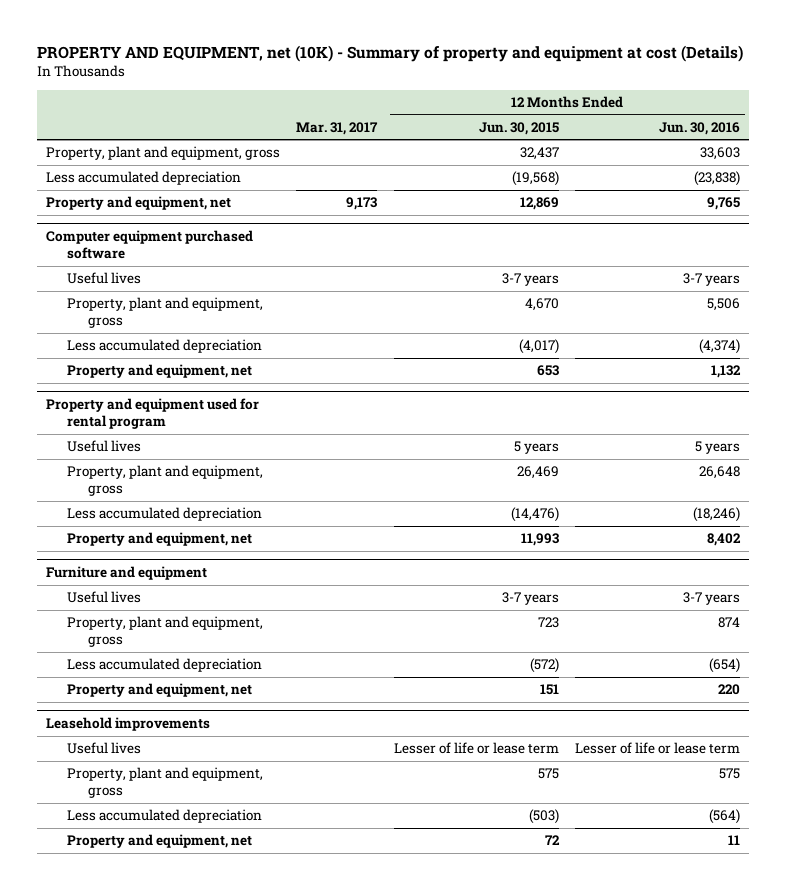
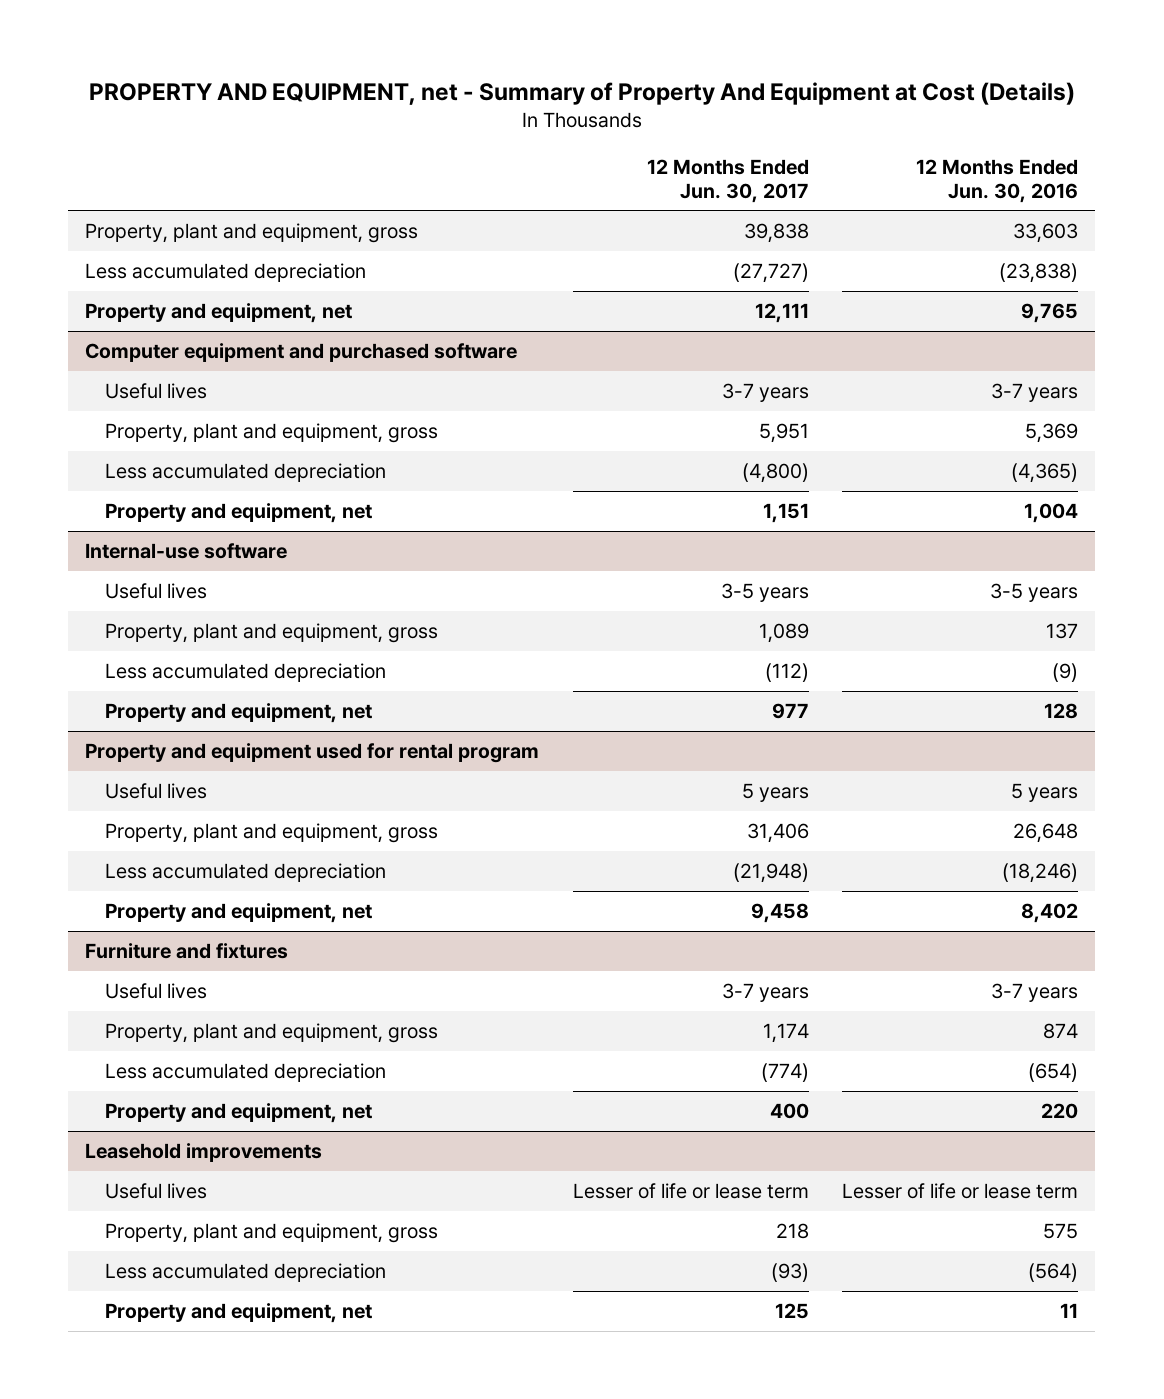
[37,45,744,63] PROPERTY AND EQUIPMENT, net (10K) - Summary of property and equipment at cost (Details) -> [88,81,1075,105] PROPERTY AND EQUIPMENT, net - Summary of Property And Equipment at Cost (Details)
[296,121,379,135] Mar. 31, 2017 -> none
[478,121,559,135] Jun. 30, 2015 -> none
none -> [646,159,809,203] 12 Months Ended Jun. 30, 2017
[45,229,253,260] Computer equipment purchased software -> [85,343,518,363] Computer equipment and purchased software
[707,298,741,312] 5,506 -> [1025,423,1079,444] 5,369
[699,339,741,355] (4,374) -> [1011,463,1079,484] (4,365)
[711,365,742,379] 1,132 -> [1024,503,1079,524] 1,004
none -> [85,543,288,560] Internal-use software
none -> [104,583,207,600] Useful lives
none -> [104,623,438,644] Property, plant and equipment, gross
none -> [104,663,386,683] Less accumulated depreciation
none -> [104,703,372,724] Property and equipment, net
[45,565,207,580] Furniture and equipment -> [85,943,289,960] Furniture and fixtures

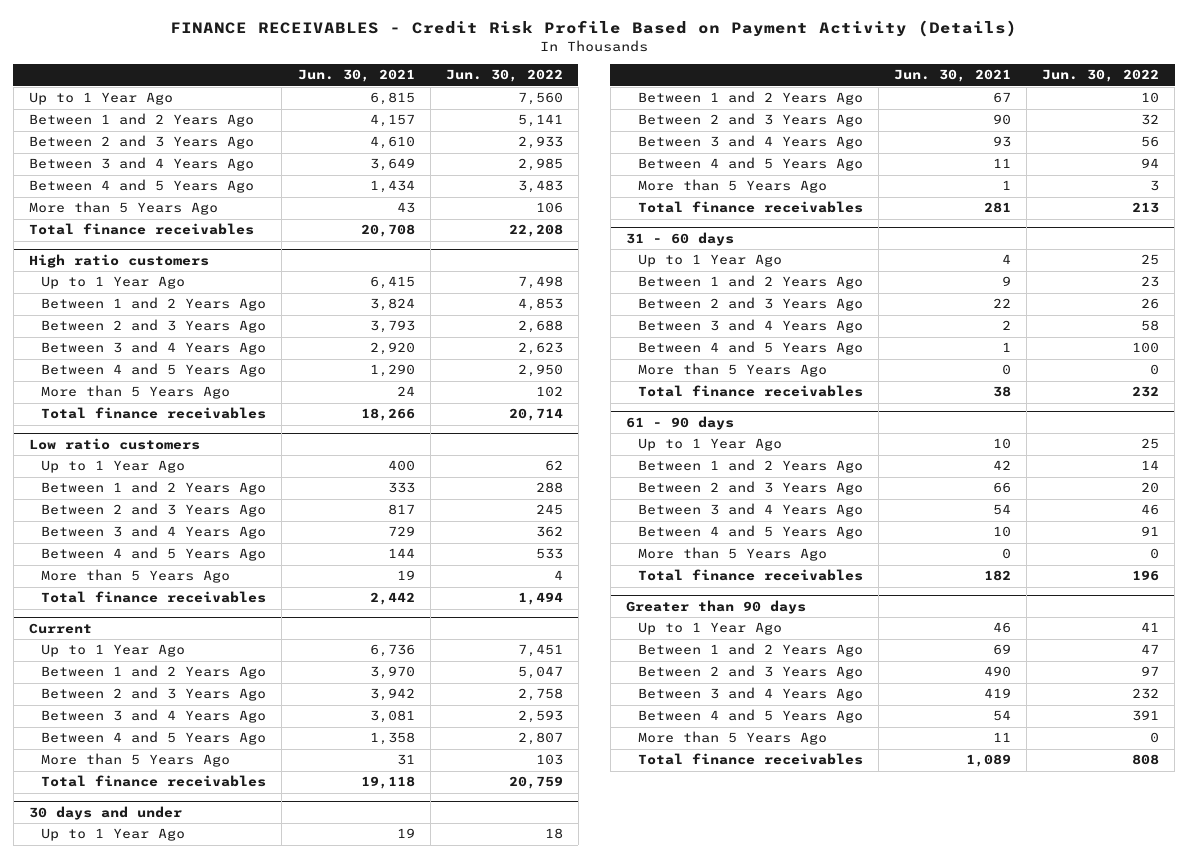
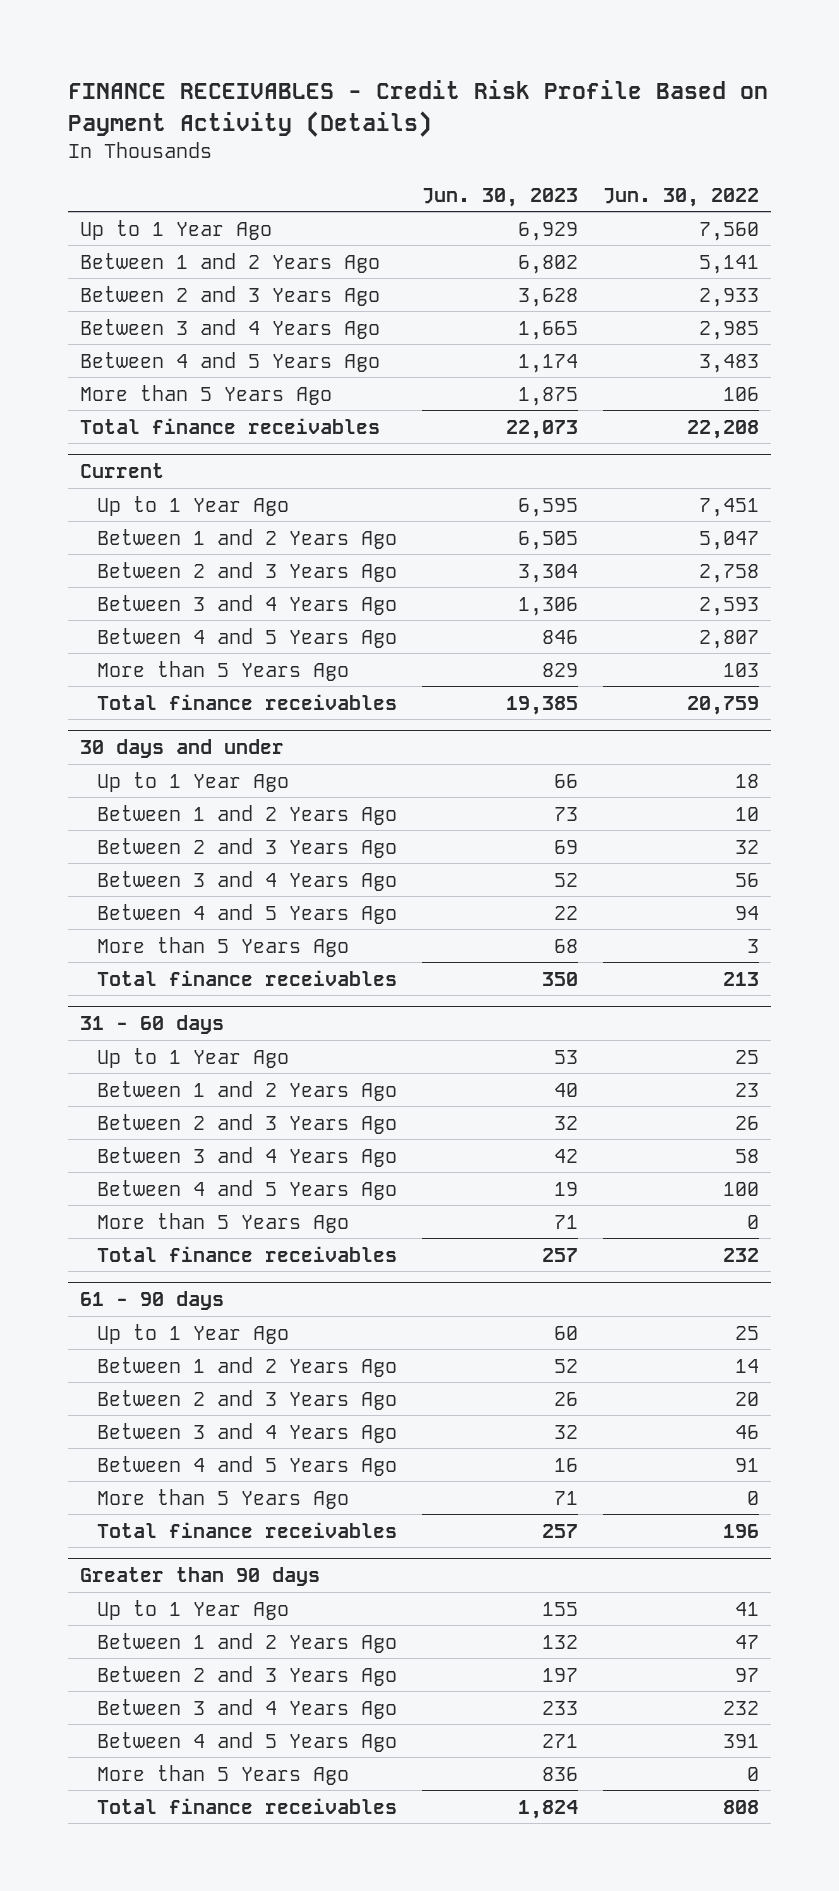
[297,69,415,83] Jun. 30, 2021 -> none
none -> [421,187,578,207] Jun. 30, 2023
[28,253,209,268] High ratio customers -> none
[41,276,186,290] Up to 1 Year Ago -> none
[41,297,267,312] Between 1 and 2 Years Ago -> none
[41,319,267,334] Between 2 and 3 Years Ago -> none
[41,341,267,356] Between 3 and 4 Years Ago -> none
[41,363,267,378] Between 4 and 5 Years Ago -> none
[41,385,231,400] More than 5 Years Ago -> none
[41,407,267,420] Total finance receivables -> none
[28,437,200,450] Low ratio customers -> none
[41,460,186,474] Up to 1 Year Ago -> none
[41,481,267,496] Between 1 and 2 Years Ago -> none
[41,503,267,518] Between 2 and 3 Years Ago -> none
[41,525,267,540] Between 3 and 4 Years Ago -> none
[41,547,267,562] Between 4 and 5 Years Ago -> none
[41,569,231,584] More than 5 Years Ago -> none
[41,591,267,604] Total finance receivables -> none

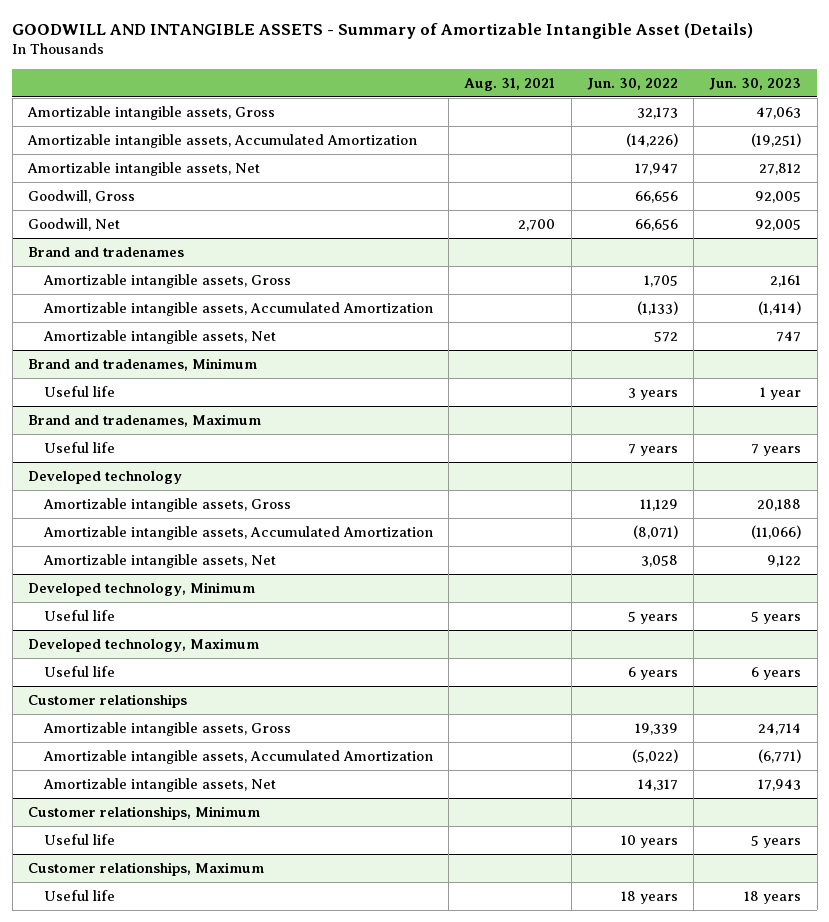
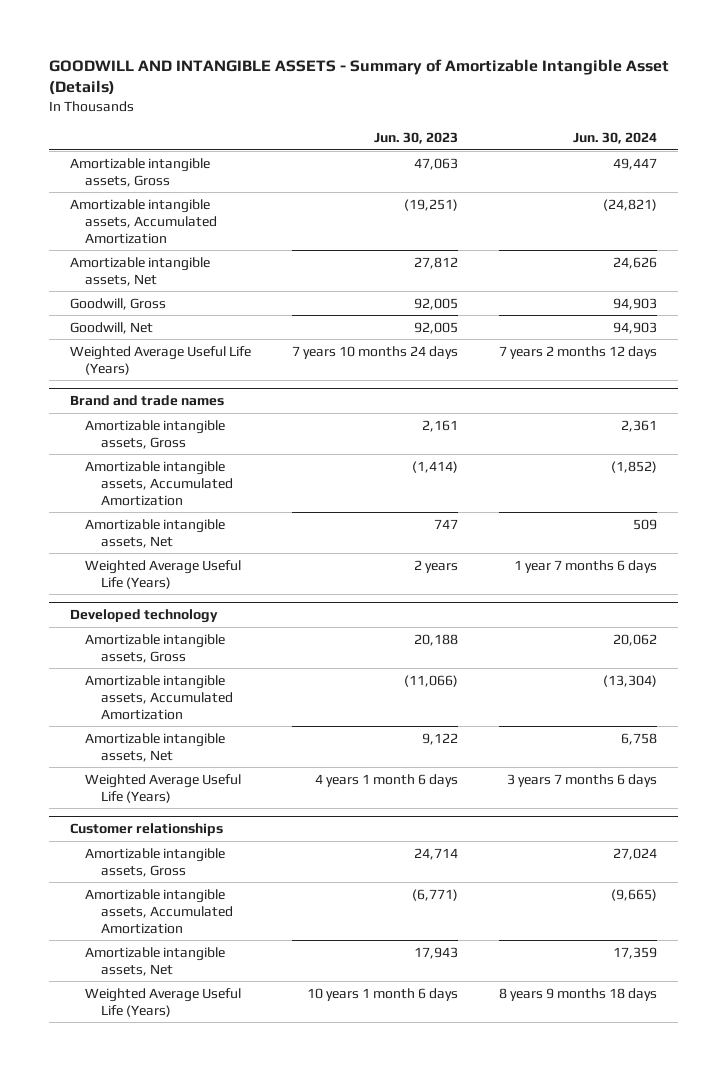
[464,77,556,91] Aug. 31, 2021 -> none
[586,77,678,90] Jun. 30, 2022 -> none
none -> [573,132,658,145] Jun. 30, 2024
none -> [69,345,251,375] Weighted Average Useful Life (Years)
[28,246,185,257] Brand and tradenames -> [69,395,224,407] Brand and trade names
[28,357,258,371] Brand and tradenames, Minimum -> none
[28,413,262,427] Brand and tradenames, Maximum -> none
[44,441,116,453] Useful life -> none
[44,385,116,397] Useful life -> [85,559,242,589] Weighted Average Useful Life (Years)
[760,386,802,400] 1 year -> [413,559,458,573] 2 years
[28,581,256,596] Developed technology, Minimum -> none
[28,637,260,652] Developed technology, Maximum -> none
[44,665,116,677] Useful life -> none
[44,609,116,621] Useful life -> [85,773,242,803] Weighted Average Useful Life (Years)
[751,610,802,624] 5 years -> [314,773,458,787] 4 years 1 month 6 days
[28,805,261,820] Customer relationships, Minimum -> none
[28,861,265,876] Customer relationships, Maximum -> none
[44,889,116,901] Useful life -> none
[44,833,116,845] Useful life -> [85,987,242,1017] Weighted Average Useful Life (Years)
[751,834,802,848] 5 years -> [306,987,458,1001] 10 years 1 month 6 days

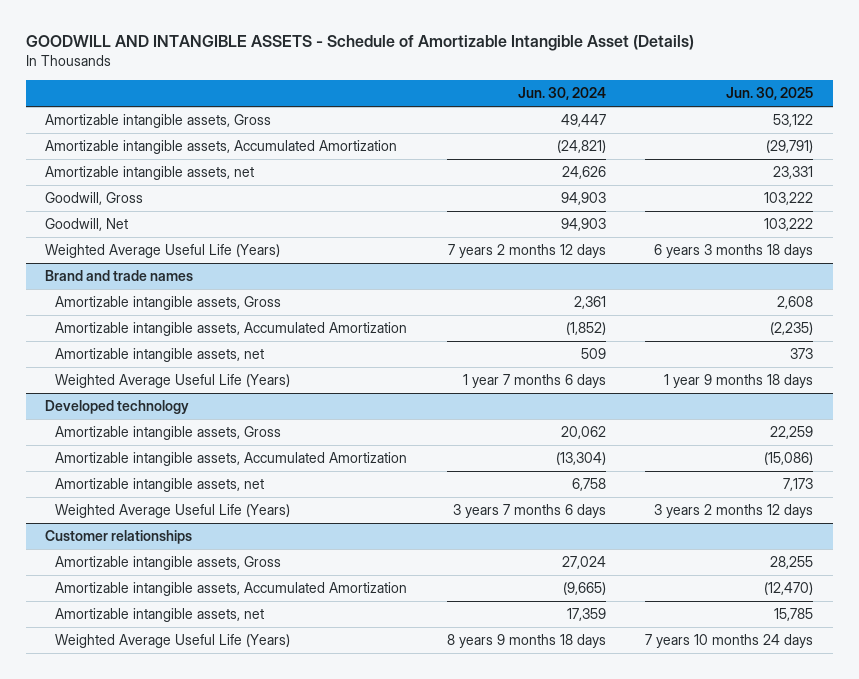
[48,58,669,96] GOODWILL AND INTANGIBLE ASSETS - Summary of Amortizable Intangible Asset (Details) -> [25,35,694,52] GOODWILL AND INTANGIBLE ASSETS - Schedule of Amortizable Intangible Asset (Details)
[373,132,458,145] Jun. 30, 2023 -> none
none -> [726,87,814,101] Jun. 30, 2025
[69,256,210,286] Amortizable intangible assets, Net -> [45,166,255,181] Amortizable intangible assets, net
[85,518,226,548] Amortizable intangible assets, Net -> [55,348,265,363] Amortizable intangible assets, net
[85,732,226,762] Amortizable intangible assets, Net -> [55,478,265,493] Amortizable intangible assets, net
[85,946,226,976] Amortizable intangible assets, Net -> [55,608,265,623] Amortizable intangible assets, net

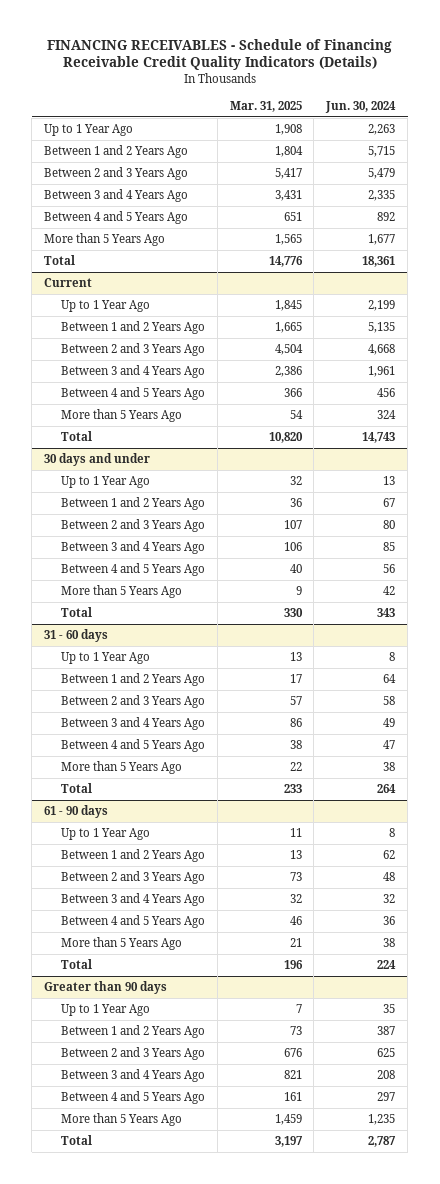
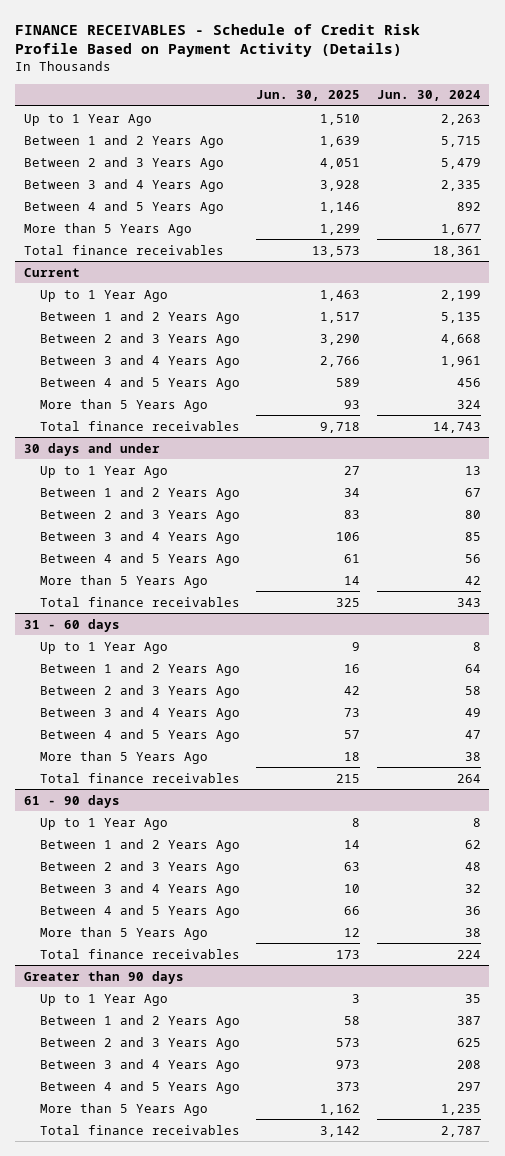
[46,38,392,71] FINANCING RECEIVABLES - Schedule of Financing Receivable Credit Quality Indicators (Details) -> [15,23,421,58] FINANCE RECEIVABLES - Schedule of Credit Risk Profile Based on Payment Activity (Details)
[229,100,302,112] Mar. 31, 2025 -> none
none -> [256,90,361,102] Jun. 30, 2025
[44,255,76,266] Total -> [23,244,224,255] Total finance receivables
[60,431,92,442] Total -> [39,420,240,431] Total finance receivables
[60,607,92,618] Total -> [39,596,240,607] Total finance receivables
[60,783,92,794] Total -> [39,772,240,783] Total finance receivables
[60,959,92,970] Total -> [39,948,240,959] Total finance receivables
[60,1135,92,1146] Total -> [39,1124,240,1135] Total finance receivables

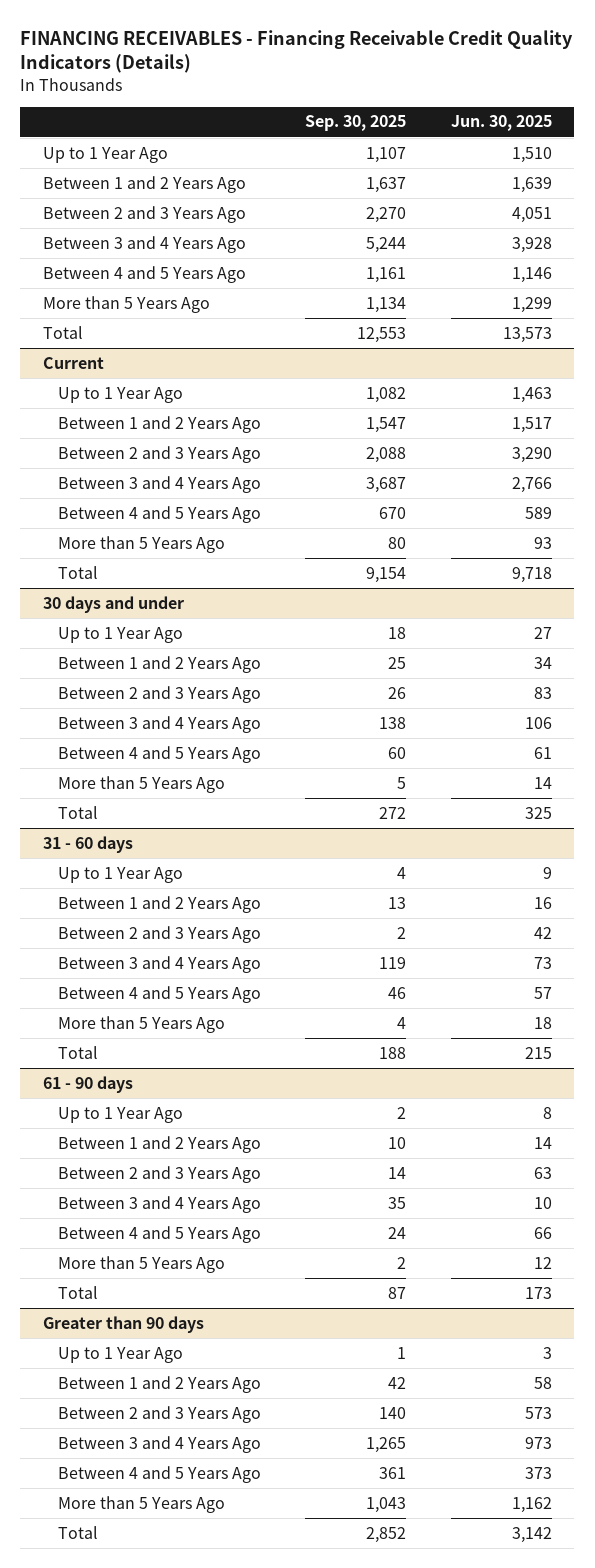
[15,23,421,58] FINANCE RECEIVABLES - Schedule of Credit Risk Profile Based on Payment Activity (Details) -> [20,29,574,74] FINANCING RECEIVABLES - Financing Receivable Credit Quality Indicators (Details)
[376,90,481,102] Jun. 30, 2024 -> none
none -> [305,115,407,132] Sep. 30, 2025
[23,244,224,255] Total finance receivables -> [42,325,83,339] Total
[39,420,240,431] Total finance receivables -> [57,565,98,579] Total
[39,596,240,607] Total finance receivables -> [57,805,98,819] Total
[39,772,240,783] Total finance receivables -> [57,1045,98,1059] Total
[39,948,240,959] Total finance receivables -> [57,1285,98,1299] Total
[39,1124,240,1135] Total finance receivables -> [57,1525,98,1539] Total

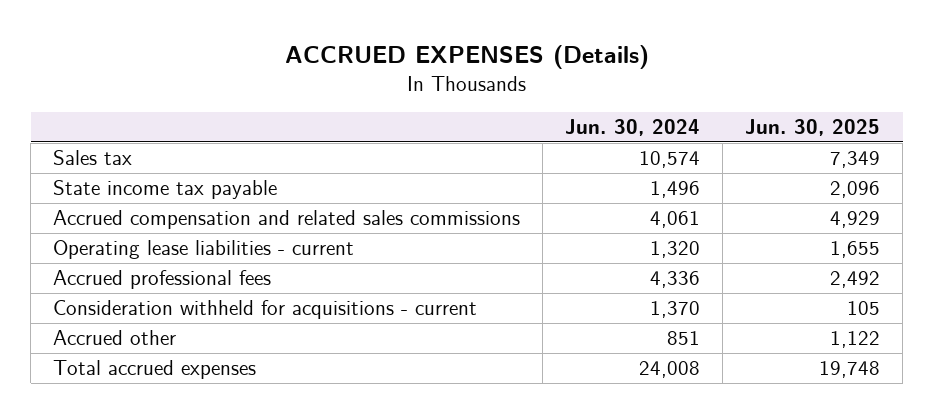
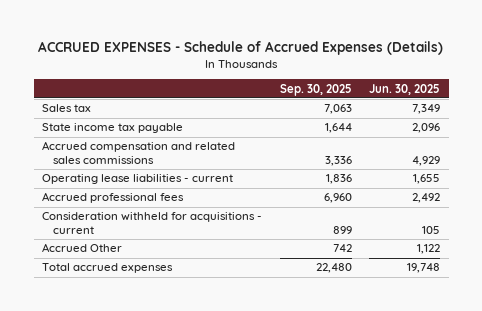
[284,44,649,69] ACCRUED EXPENSES (Details) -> [38,40,444,55] ACCRUED EXPENSES - Schedule of Accrued Expenses (Details)
[565,118,701,136] Jun. 30, 2024 -> none
none -> [279,83,352,96] Sep. 30, 2025
[53,330,177,346] Accrued other -> [42,243,123,253] Accrued Other

